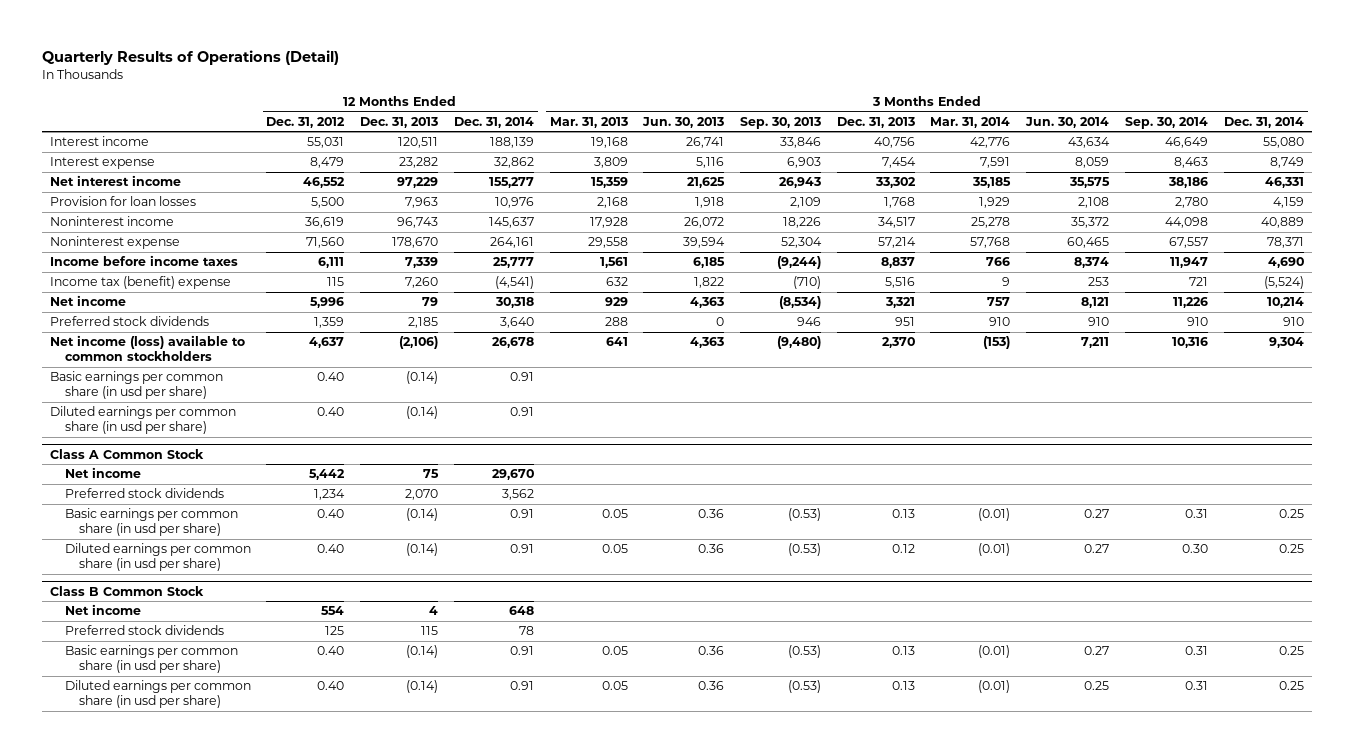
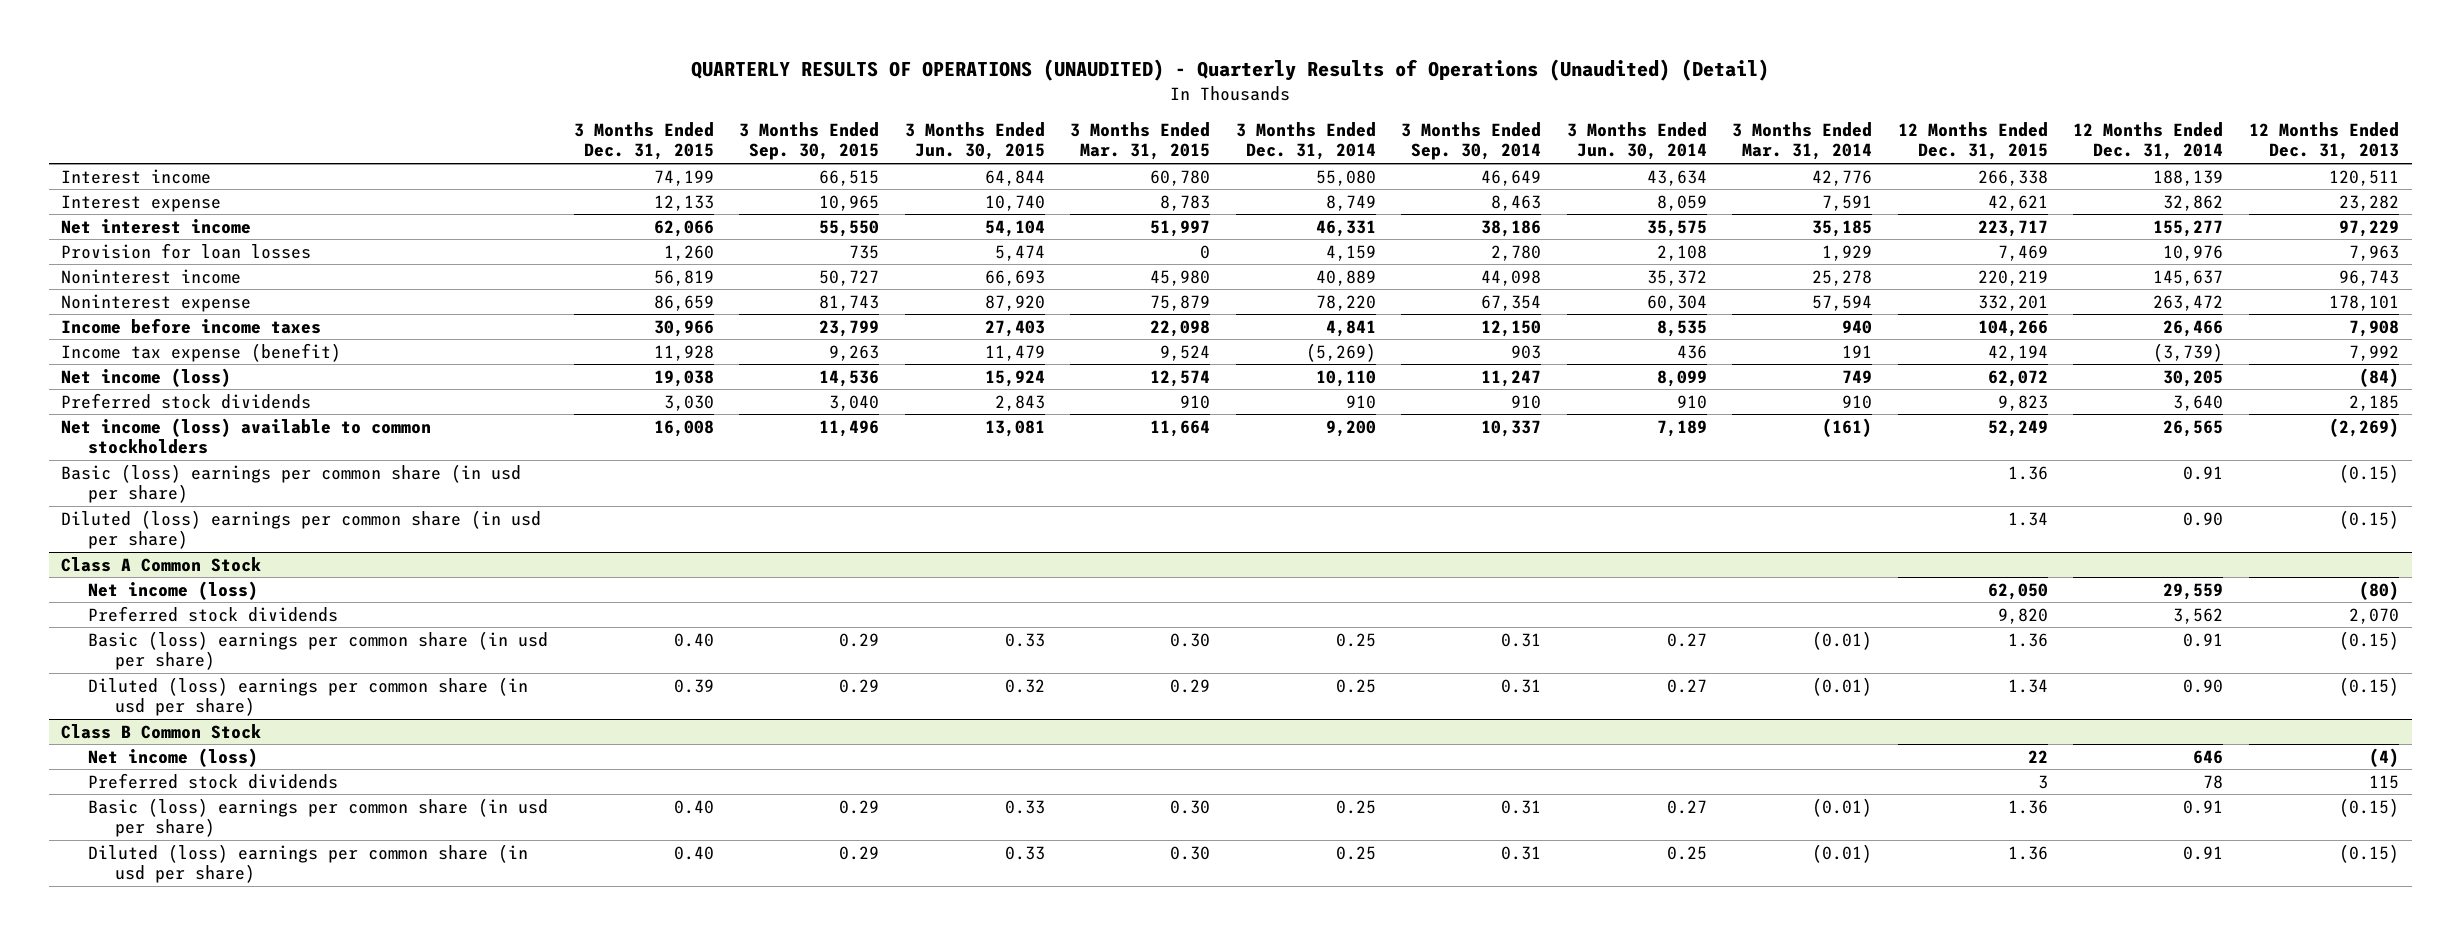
[42,50,340,66] Quarterly Results of Operations (Detail) -> [691,58,1770,81] QUARTERLY RESULTS OF OPERATIONS (UNAUDITED) - Quarterly Results of Operations (Unaudited) (Detail)
[266,116,346,128] Dec. 31, 2012 -> none
[549,116,628,128] Mar. 31, 2013 -> none
[642,116,725,128] Jun. 30, 2013 -> none
[740,116,822,129] Sep. 30, 2013 -> none
[836,116,915,128] Dec. 31, 2013 -> none
none -> [573,122,714,161] 3 Months Ended Dec. 31, 2015
none -> [739,122,880,161] 3 Months Ended Sep. 30, 2015
none -> [904,122,1045,161] 3 Months Ended Jun. 30, 2015
none -> [1070,122,1211,161] 3 Months Ended Mar. 31, 2015
none -> [1897,122,2048,161] 12 Months Ended Dec. 31, 2015
[392,237,439,249] 178,670 -> [2329,294,2400,311] 178,101
[489,237,534,249] 264,161 -> [2153,294,2224,311] 263,472
[970,237,1011,249] 57,768 -> [1812,294,1873,311] 57,594
[1067,237,1110,249] 60,465 -> [1646,294,1707,311] 60,304
[1168,237,1208,249] 67,557 -> [1481,294,1542,311] 67,354
[1266,237,1304,249] 78,371 -> [1315,294,1376,311] 78,220
[405,257,439,269] 7,339 -> [2349,319,2400,337] 7,908
[492,257,534,269] 25,777 -> [2163,319,2224,337] 26,466
[986,257,1011,267] 766 -> [1842,319,1873,334] 940
[1074,257,1110,269] 8,374 -> [1656,319,1707,337] 8,535
[1169,257,1208,269] 11,947 -> [1481,319,1542,337] 12,150
[1267,257,1304,269] 4,690 -> [1325,319,1376,337] 4,841
[50,276,232,290] Income tax (benefit) expense -> [61,342,342,362] Income tax expense (benefit)
[405,277,439,289] 7,260 -> [2349,344,2400,361] 7,992
[494,276,534,290] (4,541) -> [2153,342,2224,362] (3,739)
[1002,277,1011,287] 9 -> [1842,344,1873,358] 191
[1088,277,1110,287] 253 -> [1676,344,1707,359] 436
[1188,277,1208,287] 721 -> [1511,344,1542,359] 903
[1263,276,1304,290] (5,524) -> [1305,342,1376,362] (5,269)
[50,295,127,307] Net income -> [61,367,232,387] Net income (loss)
[422,297,439,307] 79 -> [2359,367,2400,387] (84)
[494,297,534,309] 30,318 -> [2163,369,2224,387] 30,205
[987,297,1011,307] 757 -> [1842,369,1873,383] 749
[1081,297,1110,309] 8,121 -> [1656,369,1707,387] 8,099
[1172,297,1208,309] 11,226 -> [1481,369,1542,387] 11,247
[1266,297,1304,309] 10,214 -> [1315,369,1376,387] 10,110
[399,336,439,350] (2,106) -> [2329,417,2400,437] (2,269)
[491,337,534,349] 26,678 -> [2163,419,2224,437] 26,565
[983,336,1011,350] (153) -> [1822,417,1873,437] (161)
[1081,337,1110,349] 7,211 -> [1656,419,1707,437] 7,189
[1171,337,1208,349] 10,316 -> [1481,419,1542,437] 10,337
[1268,337,1304,349] 9,304 -> [1325,419,1376,437] 9,200
[50,371,224,400] Basic earnings per common share (in usd per share) -> [61,463,522,504] Basic (loss) earnings per common share (in usd per share)
[406,371,439,385] (0.14) -> [2339,463,2400,483] (0.15)
[50,406,237,435] Diluted earnings per common share (in usd per share) -> [61,509,542,550] Diluted (loss) earnings per common share (in usd per share)
[406,406,439,420] (0.14) -> [2339,509,2400,529] (0.15)
[509,407,534,417] 0.91 -> [2183,511,2224,526] 0.90
[64,467,141,479] Net income -> [88,580,259,600] Net income (loss)
[423,469,440,479] 75 -> [2359,580,2400,600] (80)
[491,469,534,481] 29,670 -> [2163,582,2224,600] 29,559
[64,508,238,537] Basic earnings per common share (in usd per share) -> [88,630,549,671] Basic (loss) earnings per common share (in usd per share)
[406,508,439,522] (0.14) -> [2339,630,2400,650] (0.15)
[64,543,251,572] Diluted earnings per common share (in usd per share) -> [88,676,529,717] Diluted (loss) earnings per common share (in usd per share)
[406,543,439,557] (0.14) -> [2339,676,2400,696] (0.15)
[509,544,534,554] 0.91 -> [2183,678,2224,693] 0.90
[1181,544,1208,554] 0.30 -> [1501,678,1542,693] 0.31
[64,604,141,616] Net income -> [88,747,259,767] Net income (loss)
[429,606,439,616] 4 -> [2369,747,2400,767] (4)
[508,606,534,616] 648 -> [2193,749,2224,764] 646
[64,645,238,674] Basic earnings per common share (in usd per share) -> [88,797,549,838] Basic (loss) earnings per common share (in usd per share)
[406,645,439,659] (0.14) -> [2339,797,2400,817] (0.15)
[64,680,251,709] Diluted earnings per common share (in usd per share) -> [88,843,529,884] Diluted (loss) earnings per common share (in usd per share)
[406,680,439,694] (0.14) -> [2339,843,2400,863] (0.15)

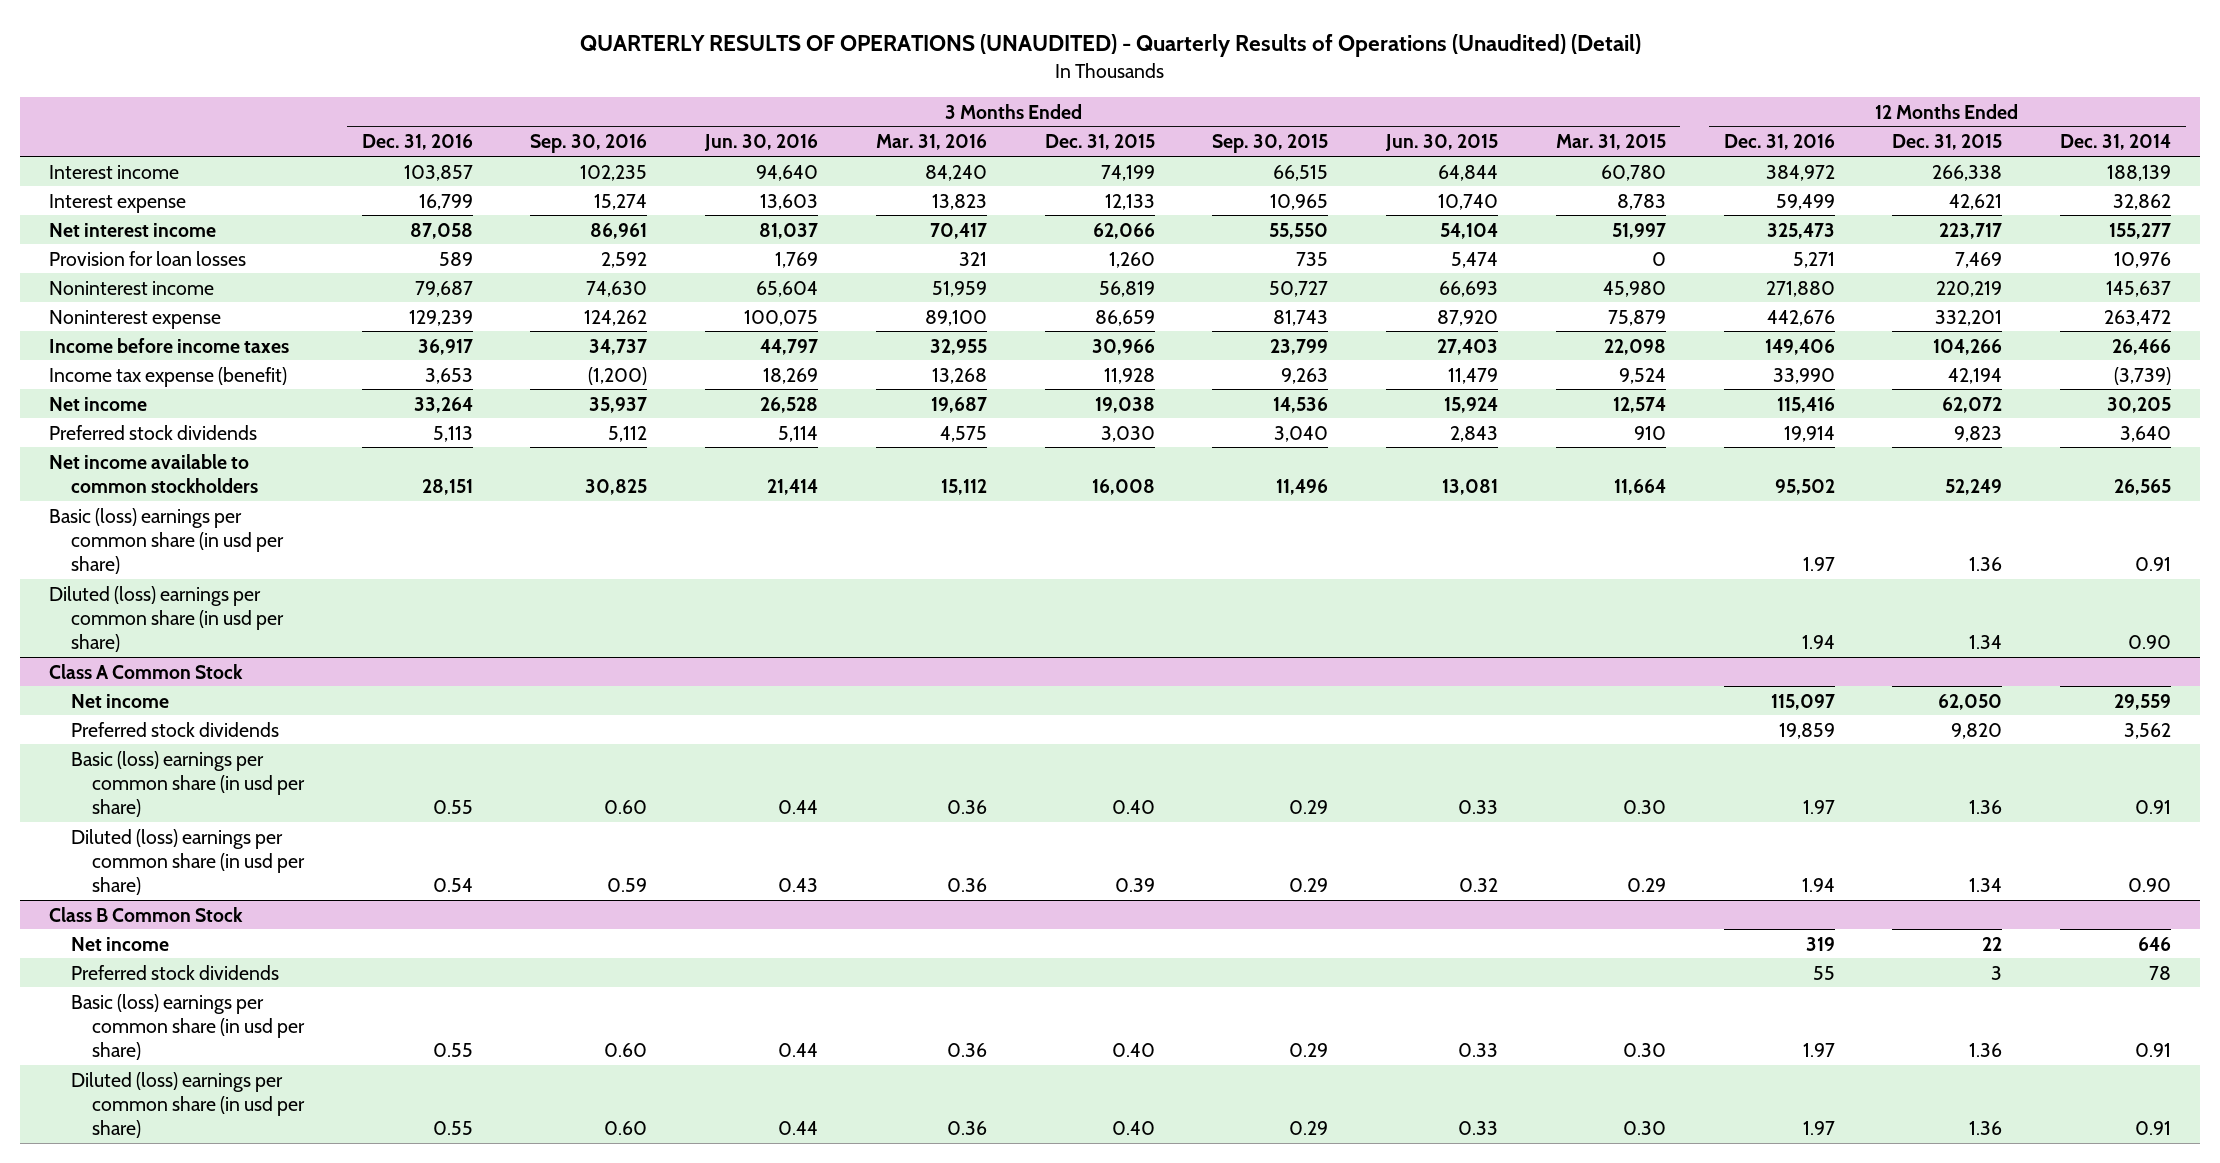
[1235,122,1376,161] 3 Months Ended Dec. 31, 2014 -> none
[1401,122,1542,161] 3 Months Ended Sep. 30, 2014 -> none
[1566,122,1707,161] 3 Months Ended Jun. 30, 2014 -> none
[1732,122,1873,161] 3 Months Ended Mar. 31, 2014 -> none
[2249,122,2400,161] 12 Months Ended Dec. 31, 2013 -> none
none -> [361,134,473,151] Dec. 31, 2016
none -> [530,134,648,154] Sep. 30, 2016
none -> [704,134,819,152] Jun. 30, 2016
none -> [875,134,987,151] Mar. 31, 2016
none -> [1723,134,1835,151] Dec. 31, 2016
[61,367,232,387] Net income (loss) -> [49,396,148,411] Net income
[61,417,432,455] Net income (loss) available to common stockholders -> [49,453,258,493] Net income available to common stockholders
[88,580,259,600] Net income (loss) -> [70,693,169,708] Net income
[88,747,259,767] Net income (loss) -> [70,936,169,951] Net income

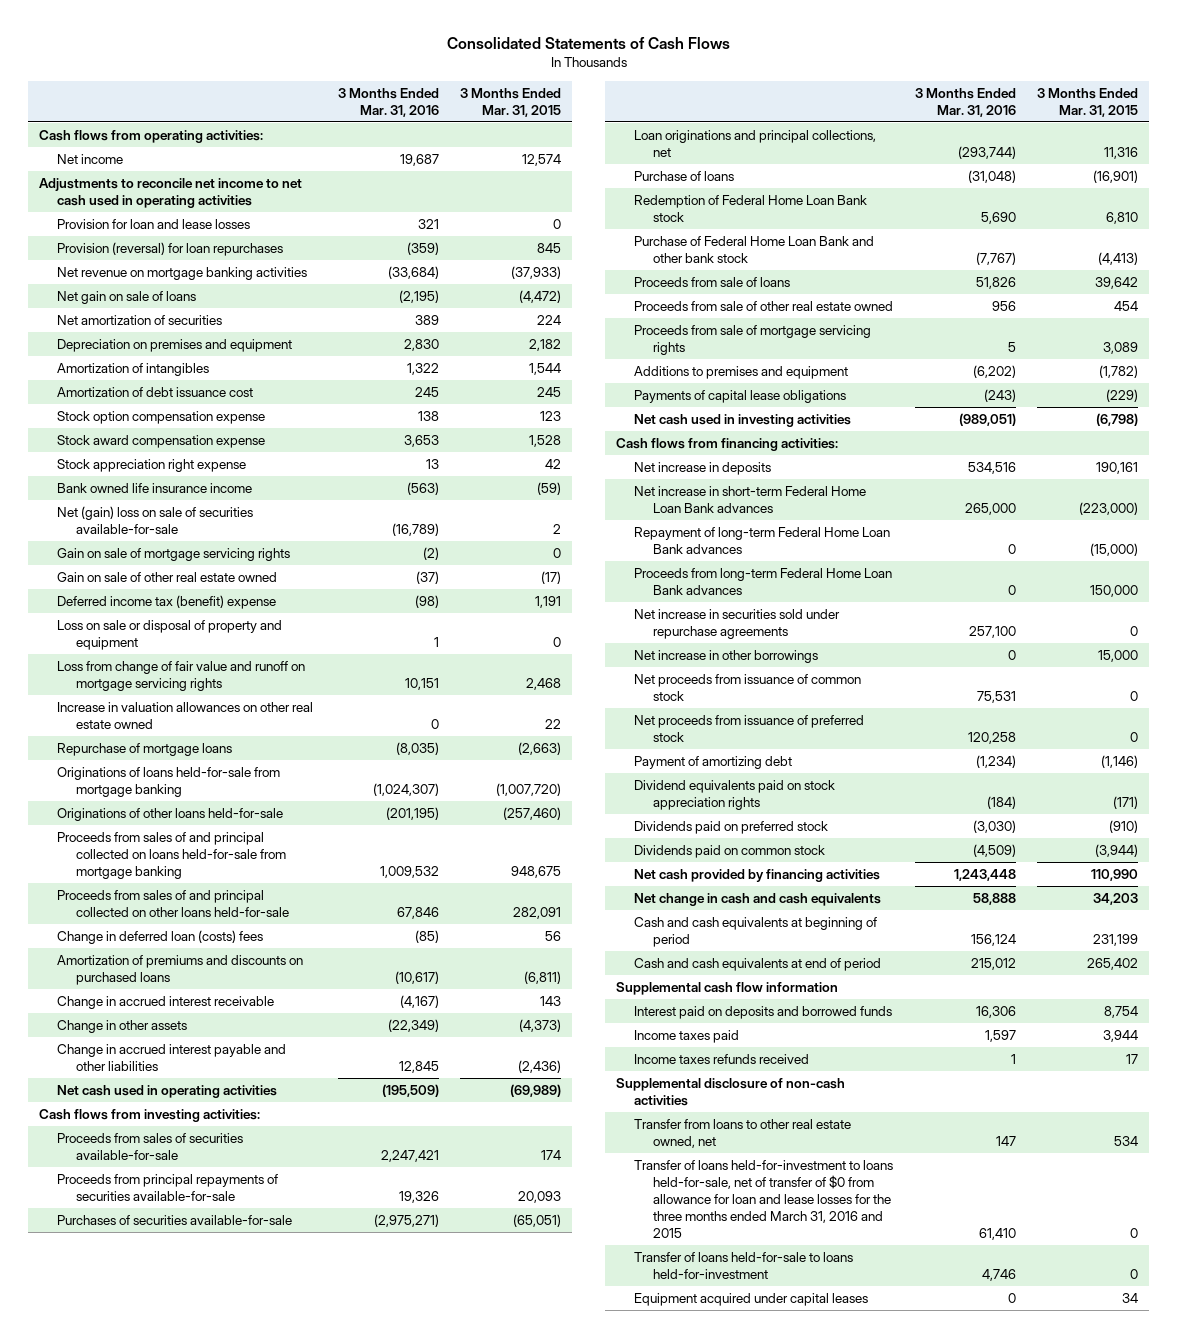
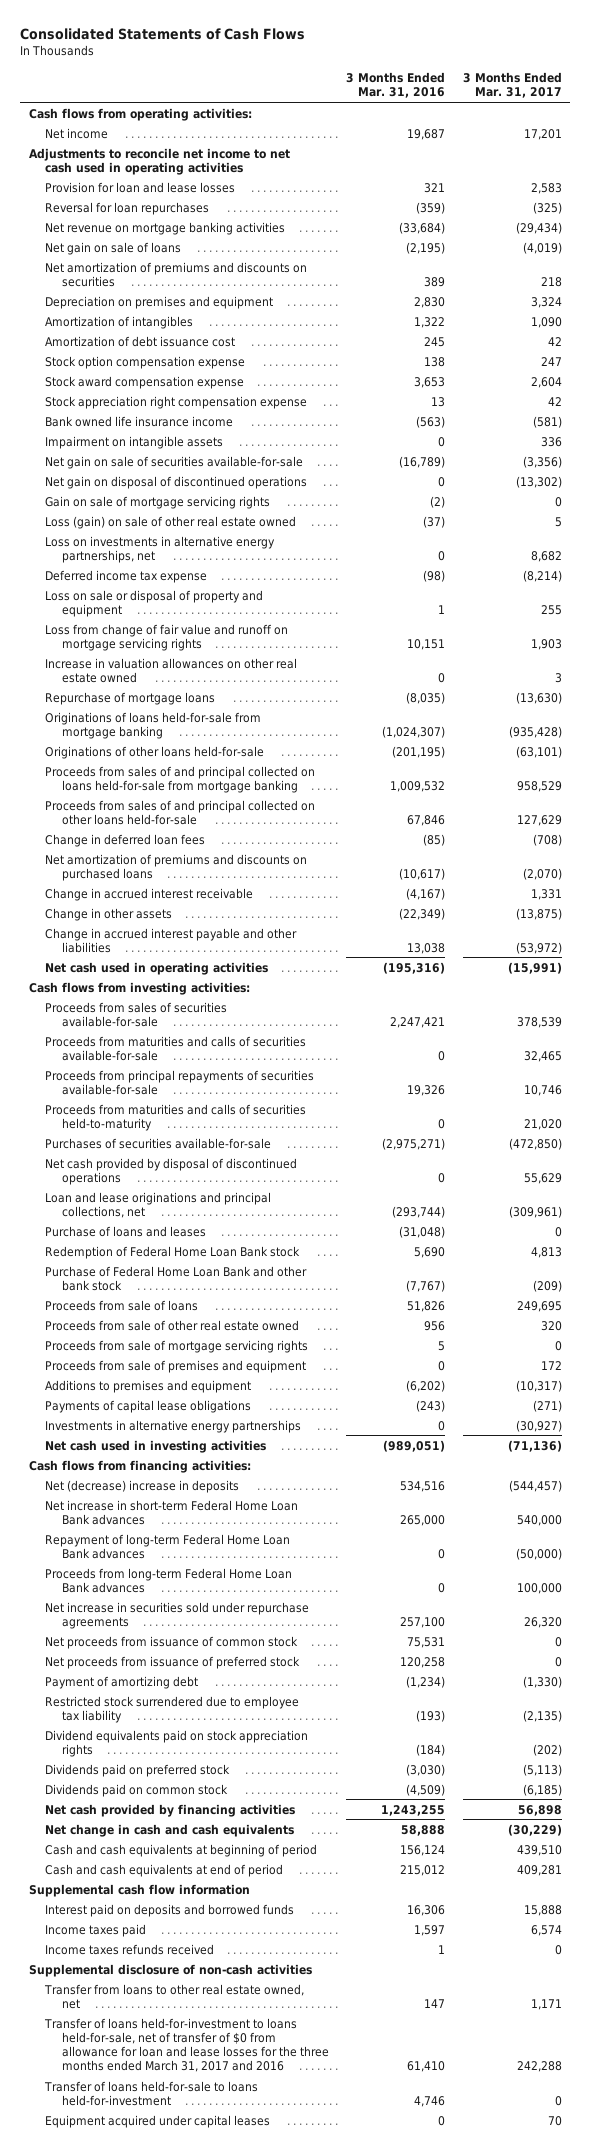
[460,87,562,117] 3 Months Ended Mar. 31, 2015 -> none
none -> [462,72,562,99] 3 Months Ended Mar. 31, 2017
[57,241,284,256] Provision (reversal) for loan repurchases -> [45,201,210,215] Reversal for loan repurchases
[57,314,223,325] Net amortization of securities -> [45,261,308,287] Net amortization of premiums and discounts on securities
[57,458,247,472] Stock appreciation right expense -> [45,395,308,409] Stock appreciation right compensation expense
none -> [45,435,224,449] Impairment on intangible assets
[57,505,254,534] Net (gain) loss on sale of securities available-for-sale -> [45,455,304,469] Net gain on sale of securities available-for-sale
none -> [45,475,308,489] Net gain on disposal of discontinued operations
[57,571,278,582] Gain on sale of other real estate owned -> [45,515,297,529] Loss (gain) on sale of other real estate owned
none -> [45,535,276,563] Loss on investments in alternative energy partnerships, net
[57,594,277,609] Deferred income tax (benefit) expense -> [45,569,208,583] Deferred income tax expense
[57,929,264,944] Change in deferred loan (costs) fees -> [45,833,206,847] Change in deferred loan fees
[57,954,304,985] Amortization of premiums and discounts on purchased loans -> [45,853,308,881] Net amortization of premiums and discounts on purchased loans
[398,1060,439,1073] 12,845 -> [407,942,446,954] 13,038
[381,1083,439,1097] (195,509) -> [383,961,446,974] (195,316)
none -> [45,1035,307,1061] Proceeds from maturities and calls of securities available-for-sale
none -> [45,1103,307,1131] Proceeds from maturities and calls of securities held-to-maturity
none -> [45,1157,298,1185] Net cash provided by disposal of discontinued operations
[634,129,877,157] Loan originations and principal collections, net -> [45,1191,272,1218] Loan and lease originations and principal collections, net
[634,170,735,181] Purchase of loans -> [45,1225,207,1237] Purchase of loans and leases
none -> [45,1359,307,1373] Proceeds from sale of premises and equipment
none -> [45,1419,302,1433] Investments in alternative energy partnerships
[634,461,772,475] Net increase in deposits -> [45,1479,240,1493] Net (decrease) increase in deposits
[634,649,819,663] Net increase in other borrowings -> none
none -> [45,1695,300,1723] Restricted stock surrendered due to employee tax liability
[953,868,1016,881] 1,243,448 -> [381,1804,446,1816] 1,243,255
[634,1159,894,1238] Transfer of loans held-for-investment to loans held-for-sale, net of transfer of $0 from allowance for loan and lease losses for the three months ended March 31, 2016 and 2015 -> [44,2017,330,2073] Transfer of loans held-for-investment to loans held-for-sale, net of transfer of $0 from allowance for loan and lease losses for the three months ended March 31, 2017 and 2016

